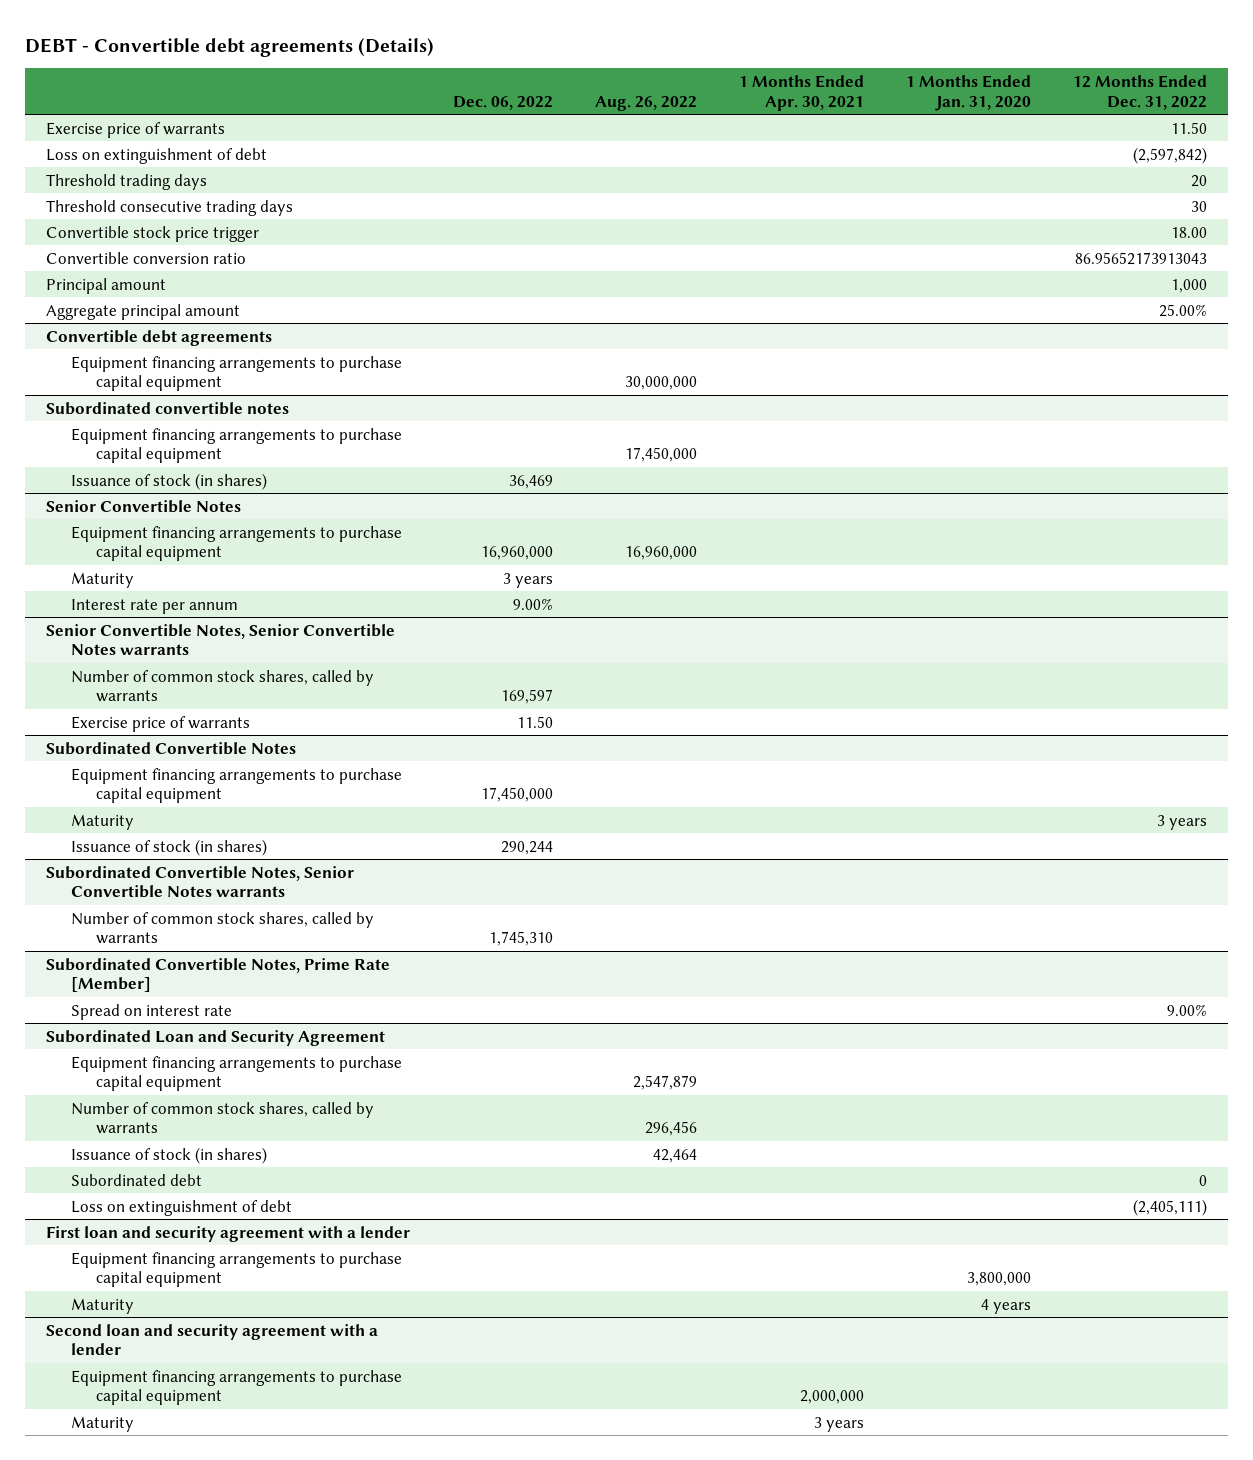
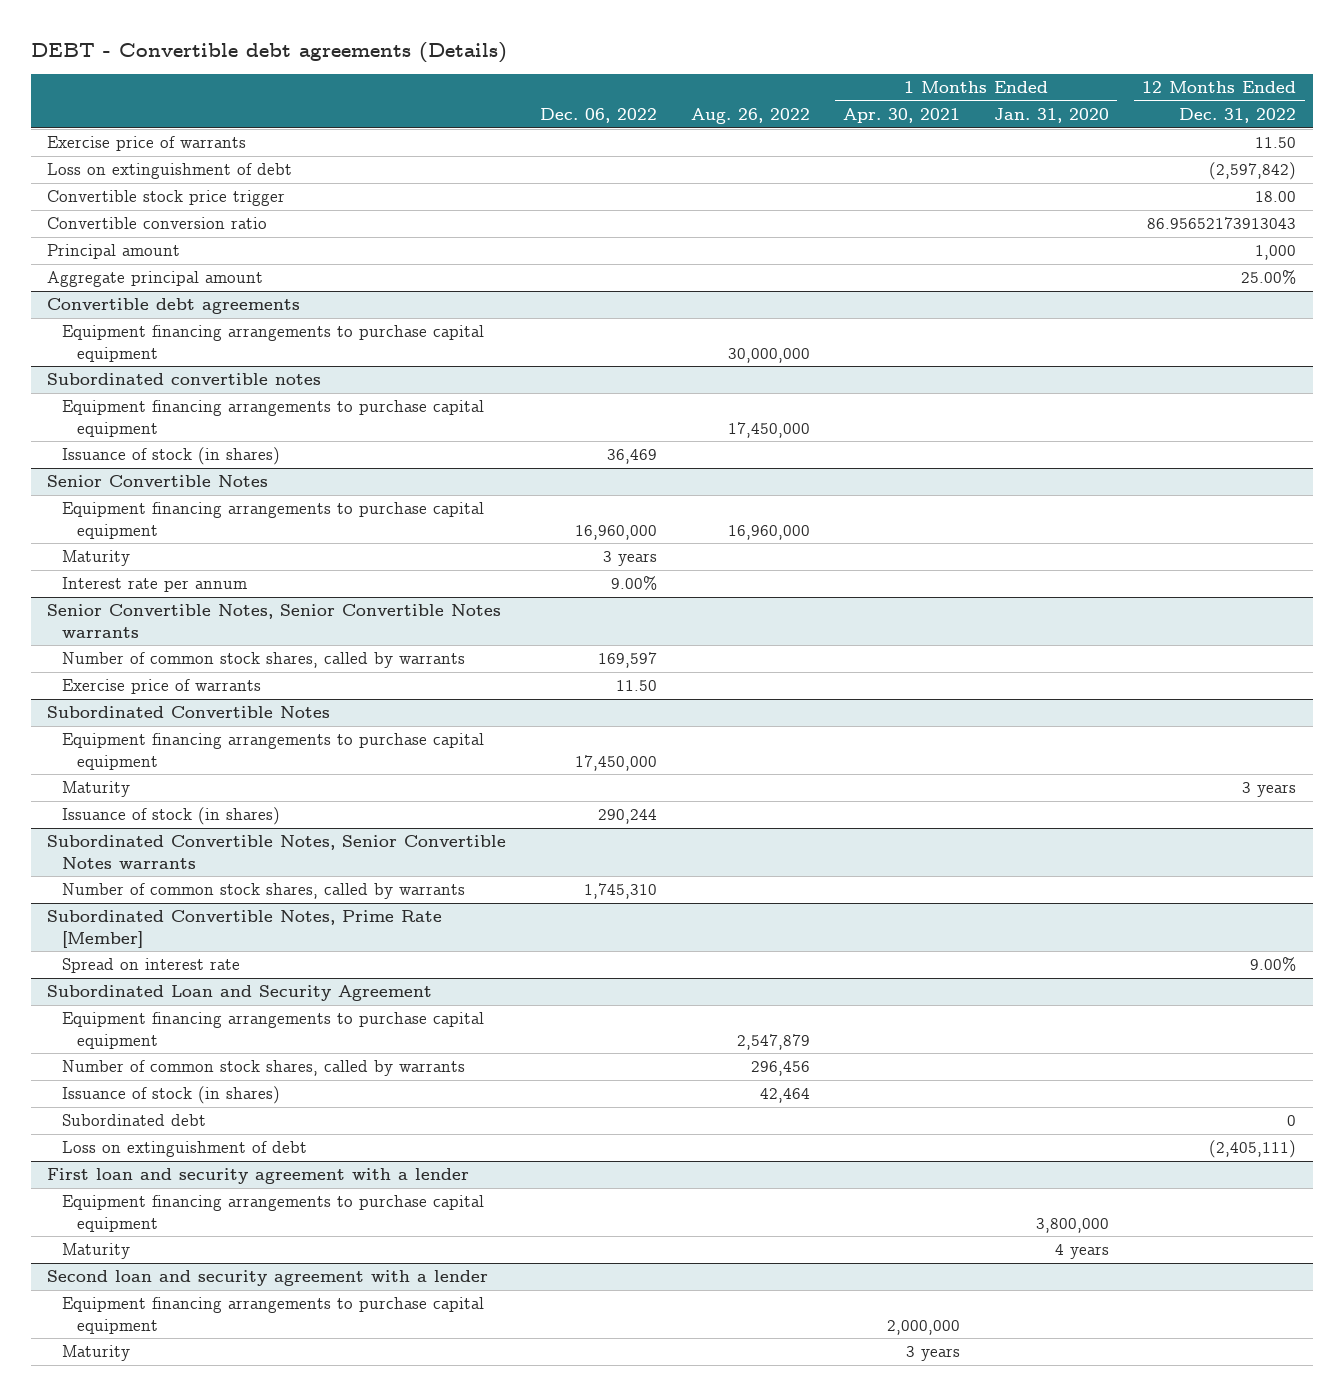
[46,173,208,190] Threshold trading days -> none
[46,199,294,216] Threshold consecutive trading days -> none

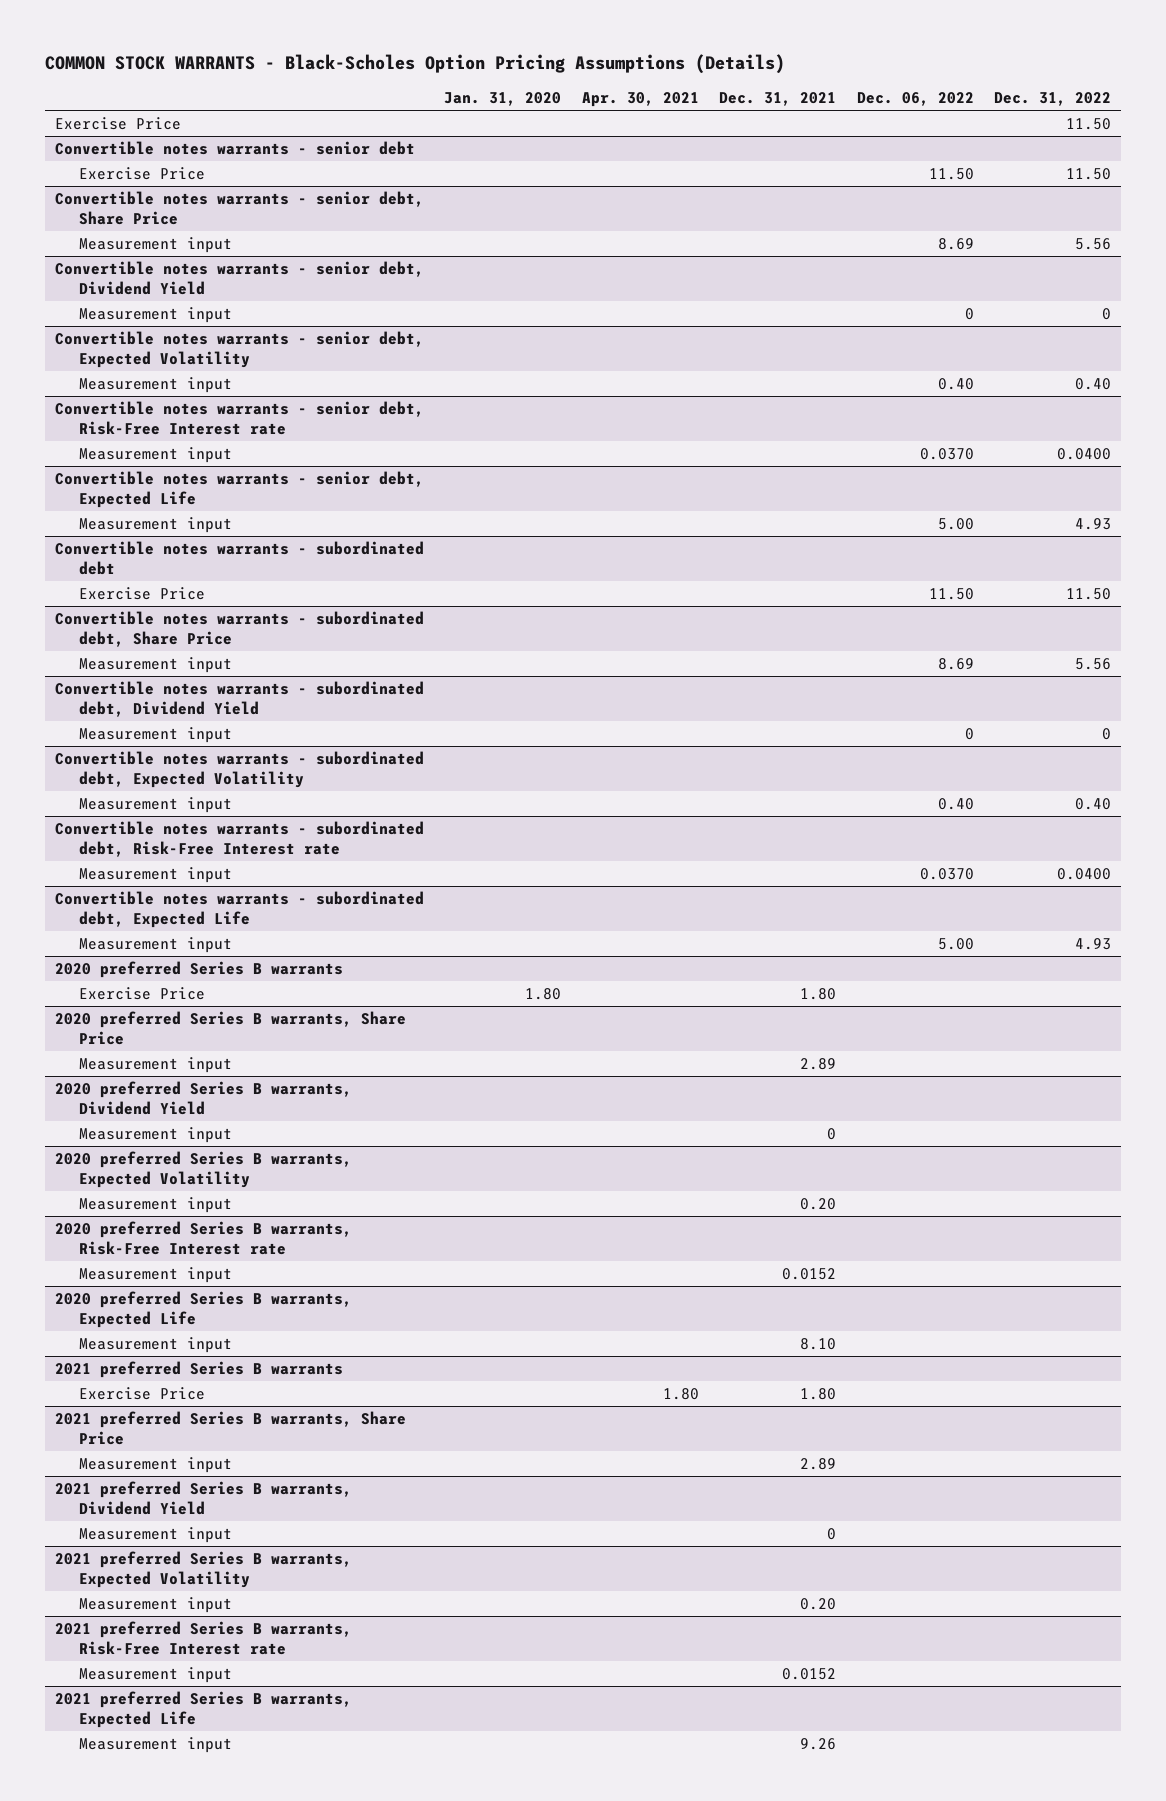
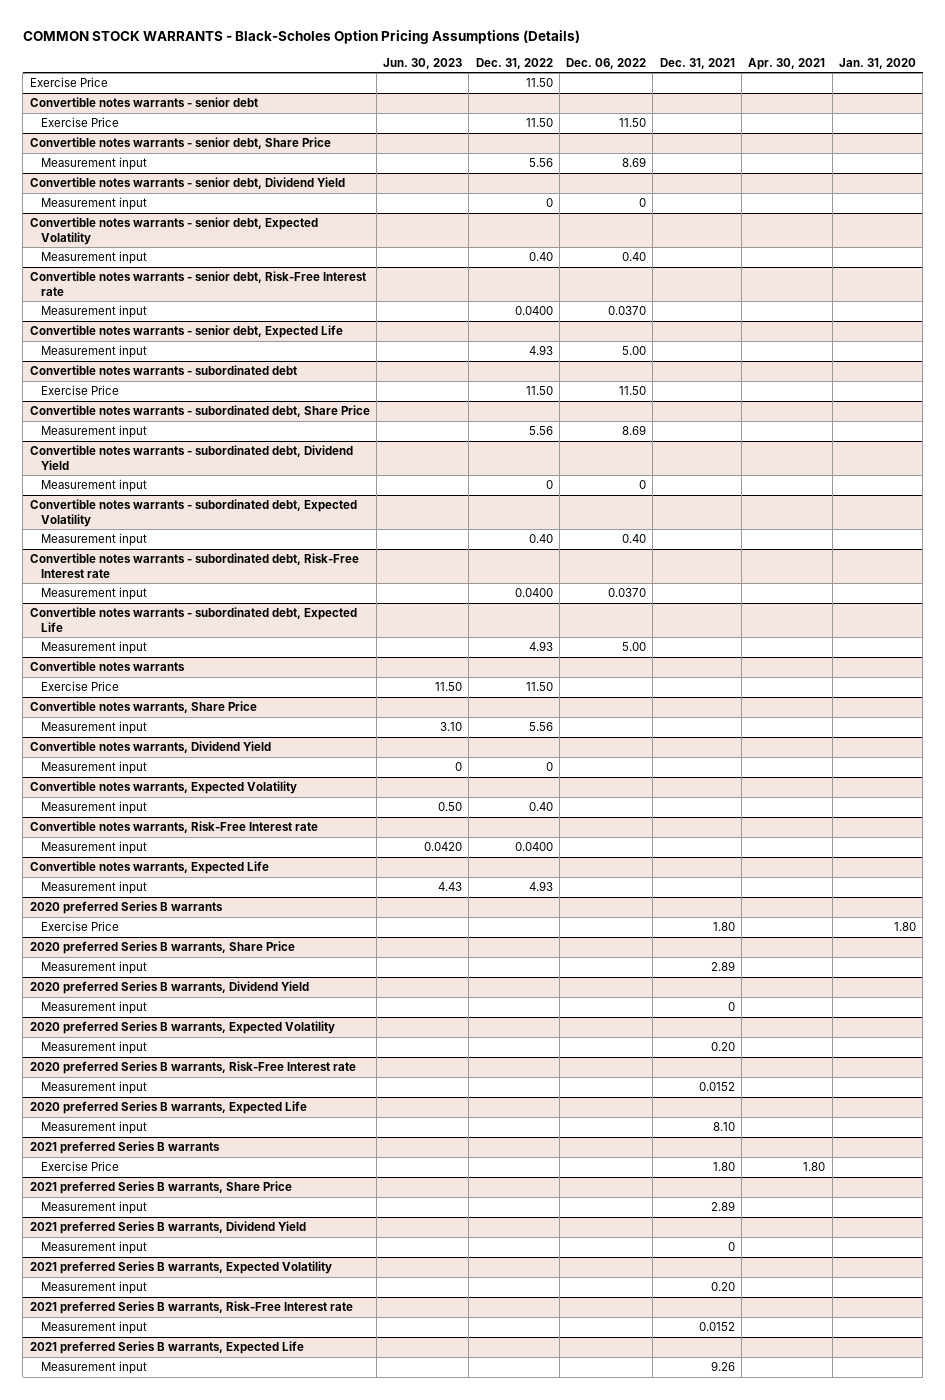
none -> [383,57,463,69] Jun. 30, 2023
none -> [29,661,185,672] Convertible notes warrants
none -> [40,681,119,692] Exercise Price
none -> [29,701,257,714] Convertible notes warrants, Share Price
none -> [40,721,147,735] Measurement input
none -> [29,741,271,754] Convertible notes warrants, Dividend Yield
none -> [40,761,147,775] Measurement input
none -> [29,781,297,795] Convertible notes warrants, Expected Volatility
none -> [40,801,147,815] Measurement input
none -> [29,821,318,834] Convertible notes warrants, Risk-Free Interest rate
none -> [40,841,147,855] Measurement input
none -> [29,861,269,875] Convertible notes warrants, Expected Life
none -> [40,881,147,895] Measurement input

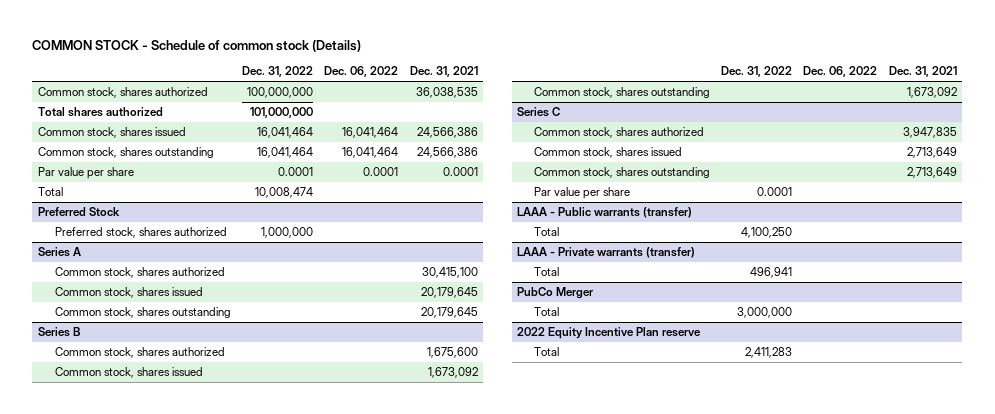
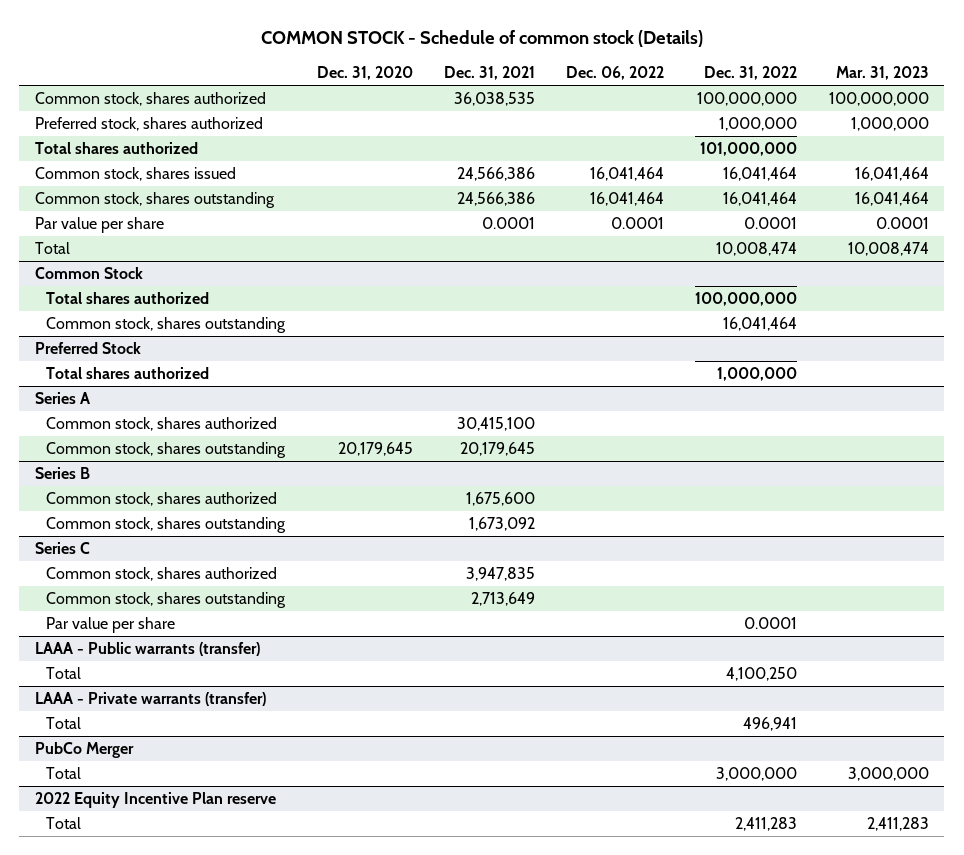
none -> [316,66,413,81] Dec. 31, 2020
none -> [835,66,929,81] Mar. 31, 2023
none -> [35,116,264,131] Preferred stock, shares authorized
none -> [35,266,144,279] Common Stock
none -> [46,291,210,304] Total shares authorized
none -> [46,316,287,333] Common stock, shares outstanding
[54,226,227,238] Preferred stock, shares authorized -> none
none -> [46,366,210,379] Total shares authorized
[54,286,203,298] Common stock, shares issued -> none
[54,366,203,378] Common stock, shares issued -> none
[533,146,682,158] Common stock, shares issued -> none

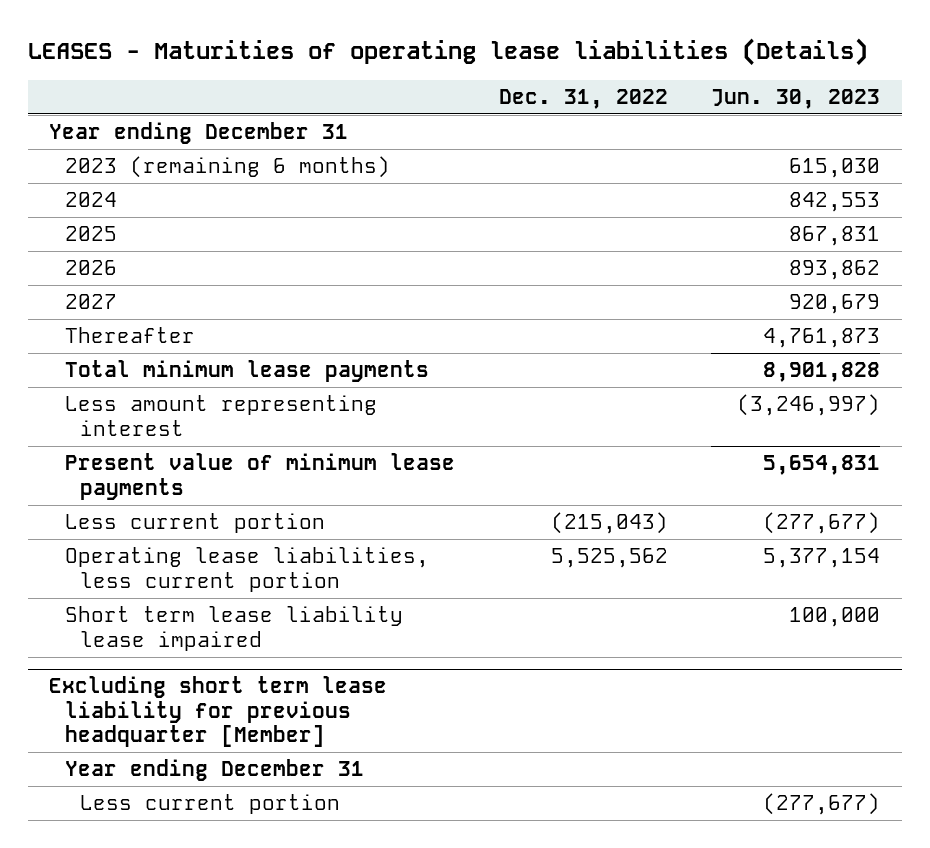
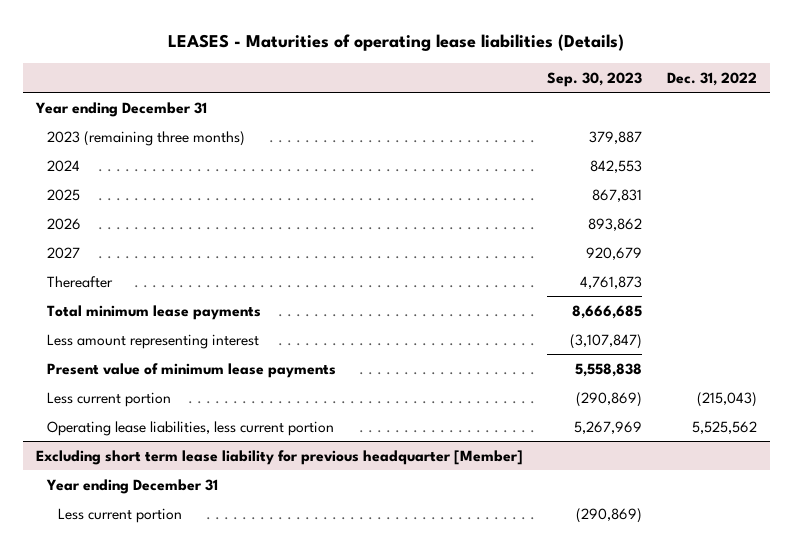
[711,88,881,109] Jun. 30, 2023 -> none
none -> [547,71,643,87] Sep. 30, 2023
[64,156,390,179] 2023 (remaining 6 months) -> [46,130,245,146] 2023 (remaining three months)
[64,606,403,651] Short term lease liability lease impaired -> none

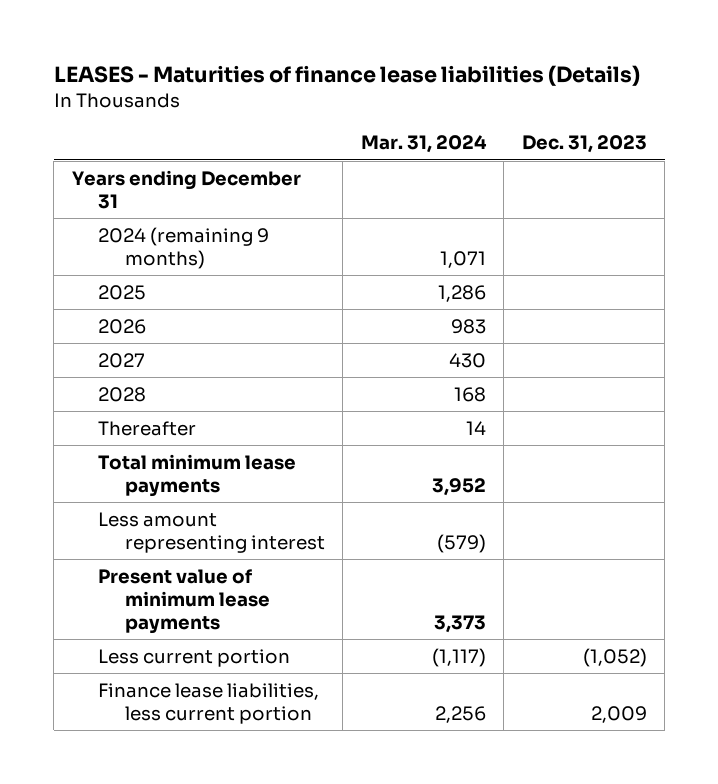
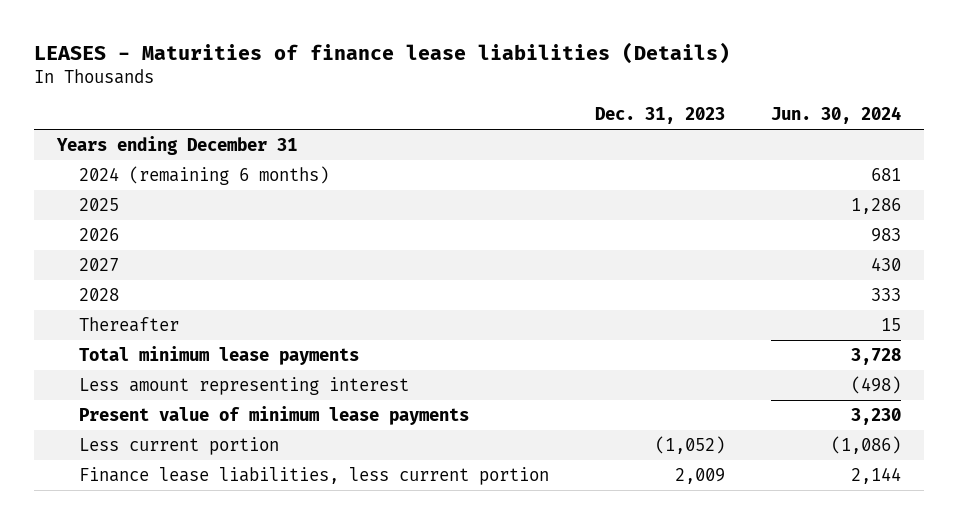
[360,135,487,154] Mar. 31, 2024 -> none
none -> [771,106,902,125] Jun. 30, 2024
[98,226,270,269] 2024 (remaining 9 months) -> [78,165,329,185] 2024 (remaining 6 months)

